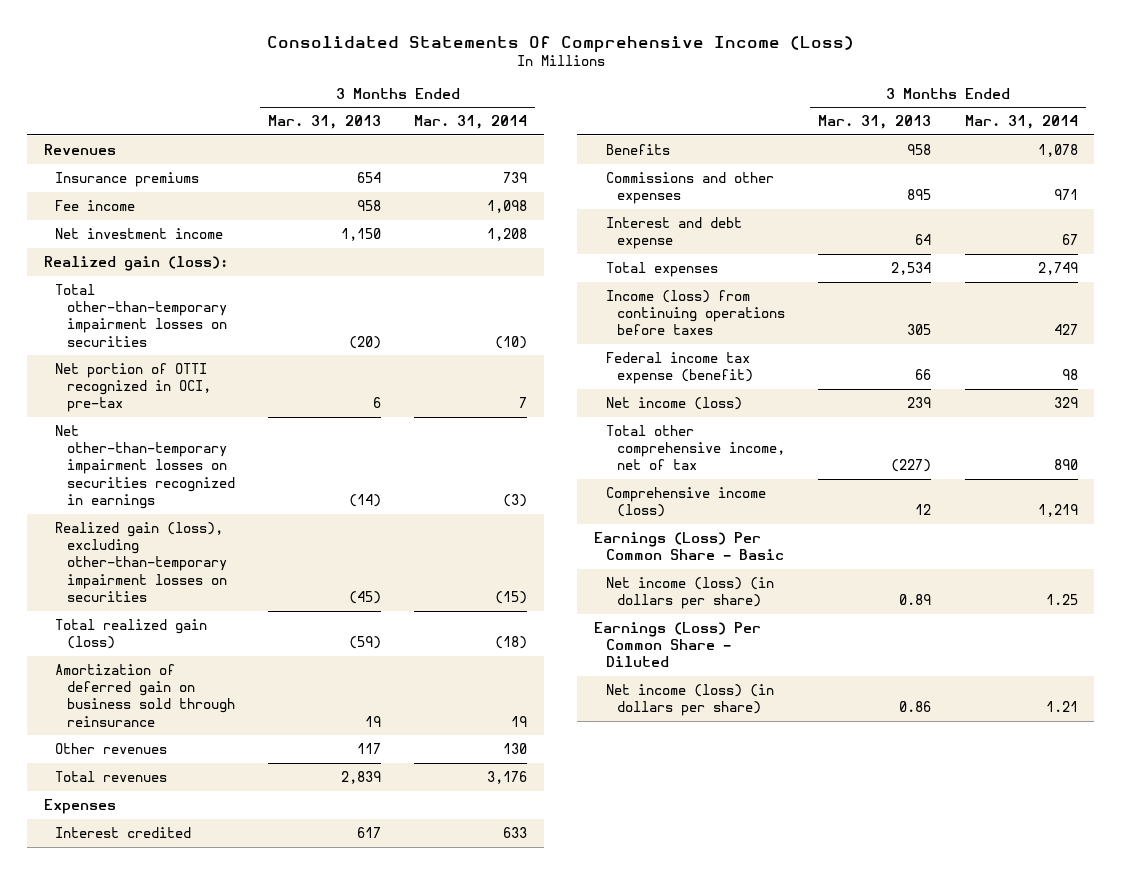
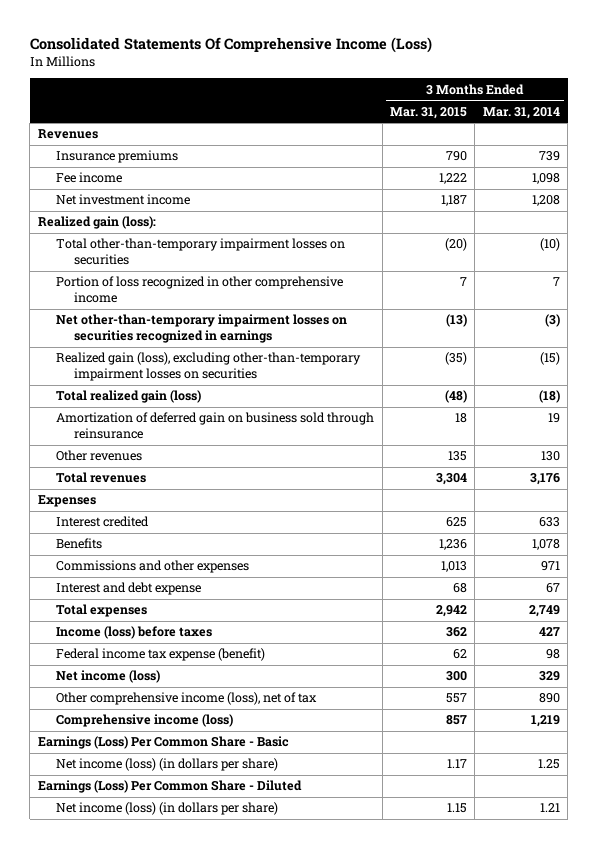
[268,115,382,130] Mar. 31, 2013 -> none
none -> [390,106,468,119] Mar. 31, 2015
[55,362,211,413] Net portion of OTTI recognized in OCI, pre-tax -> [56,276,344,304] Portion of loss recognized in other comprehensive income
[605,289,786,336] Income (loss) from continuing operations before taxes -> [56,626,213,640] Income (loss) before taxes
[605,424,786,471] Total other comprehensive income, net of tax -> [56,692,318,706] Other comprehensive income (loss), net of tax

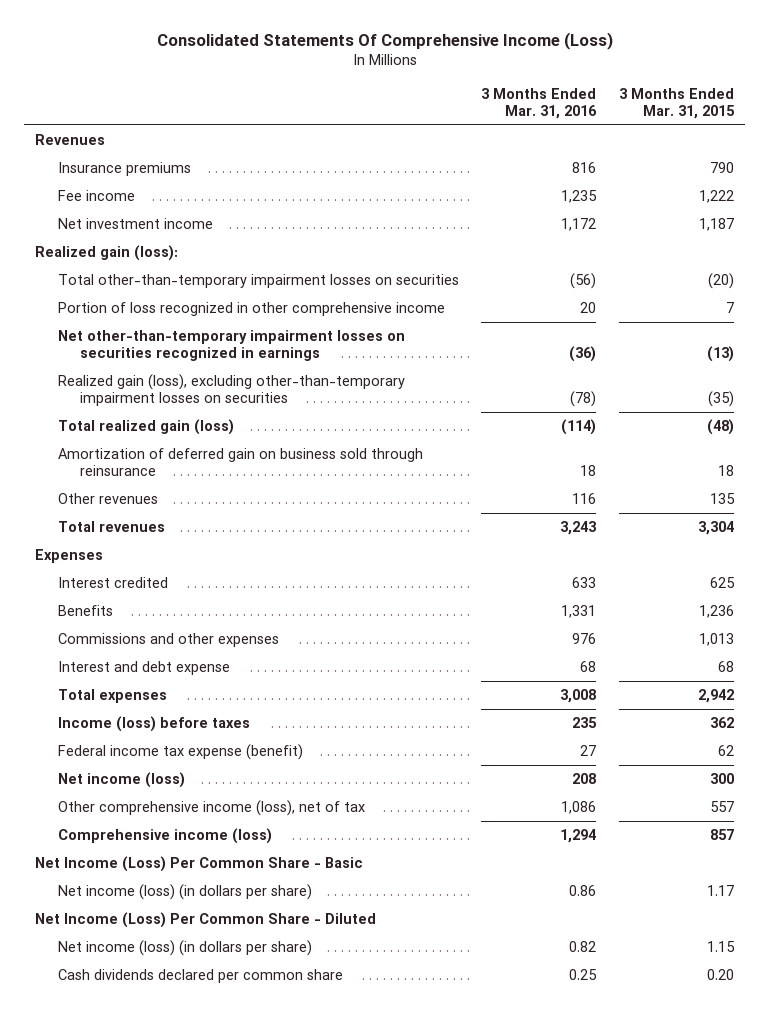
[482,106,560,119] Mar. 31, 2014 -> none
none -> [481,87,598,120] 3 Months Ended Mar. 31, 2016
[37,736,289,750] Earnings (Loss) Per Common Share - Basic -> [35,855,364,872] Net Income (Loss) Per Common Share - Basic
[37,780,302,794] Earnings (Loss) Per Common Share - Diluted -> [35,911,377,928] Net Income (Loss) Per Common Share - Diluted
none -> [57,968,343,983] Cash dividends declared per common share

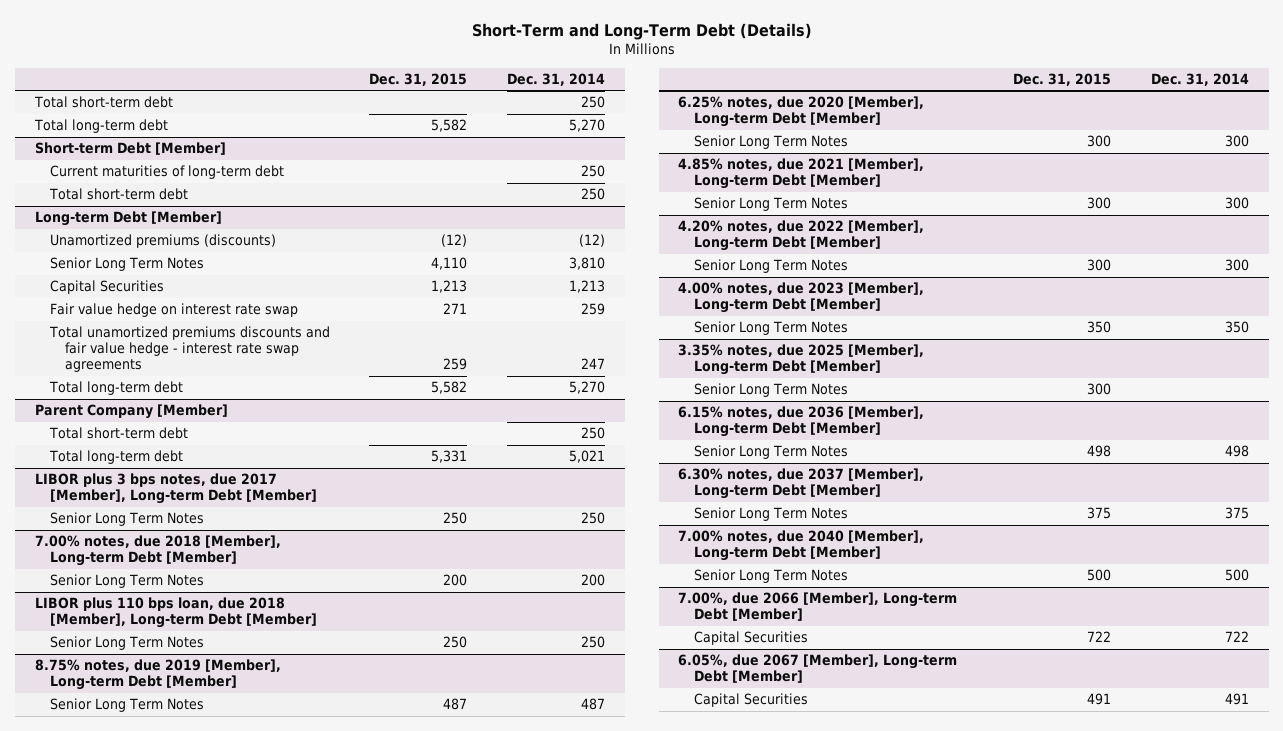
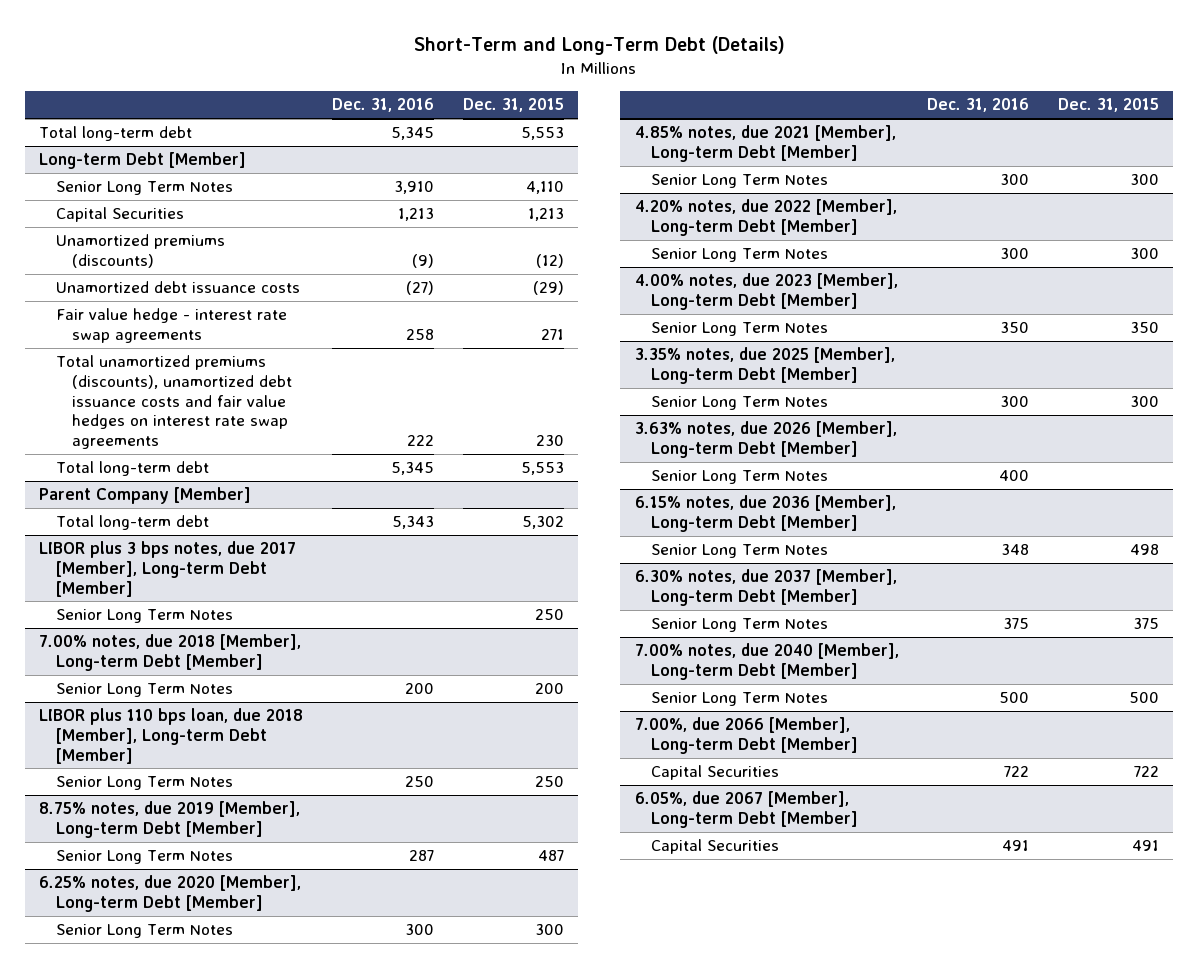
[506,73,605,87] Dec. 31, 2014 -> none
none -> [331,98,434,113] Dec. 31, 2016
[33,96,173,109] Total short-term debt -> none
[34,142,226,156] Short-term Debt [Member] -> none
[49,165,284,180] Current maturities of long-term debt -> none
[48,188,188,201] Total short-term debt -> none
[431,119,468,133] 5,582 -> [520,127,564,141] 5,553
[49,234,276,249] Unamortized premiums (discounts) -> [55,234,225,268] Unamortized premiums (discounts)
none -> [55,281,300,294] Unamortized debt issuance costs
[49,303,298,318] Fair value hedge on interest rate swap -> [55,308,287,343] Fair value hedge - interest rate swap agreements
[48,326,330,373] Total unamortized premiums discounts and fair value hedge - interest rate swap agreements -> [55,355,292,450] Total unamortized premiums (discounts), unamortized debt issuance costs and fair value hedges on interest rate swap agreements
[443,358,468,371] 259 -> [535,435,564,447] 230
[431,381,468,395] 5,582 -> [520,462,564,476] 5,553
[48,427,188,440] Total short-term debt -> none
[431,450,468,464] 5,331 -> [521,516,564,530] 5,302
none -> [634,421,897,458] 3.63% notes, due 2026 [Member], Long-term Debt [Member]
none -> [650,470,828,485] Senior Long Term Notes

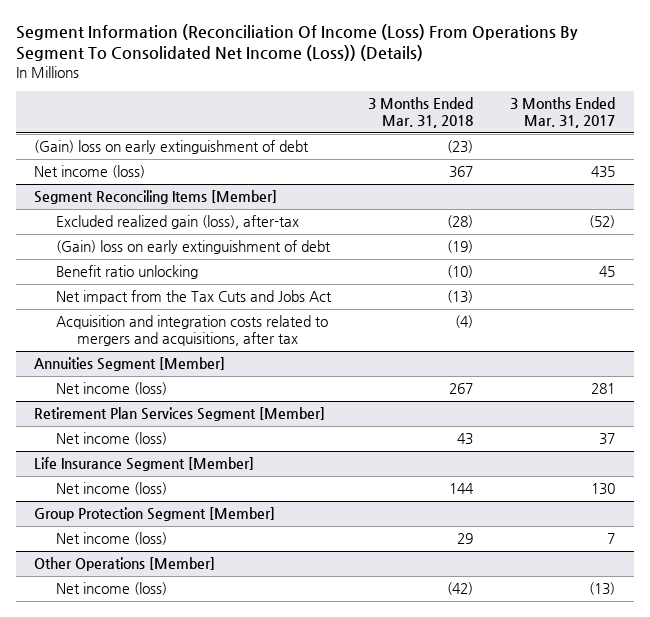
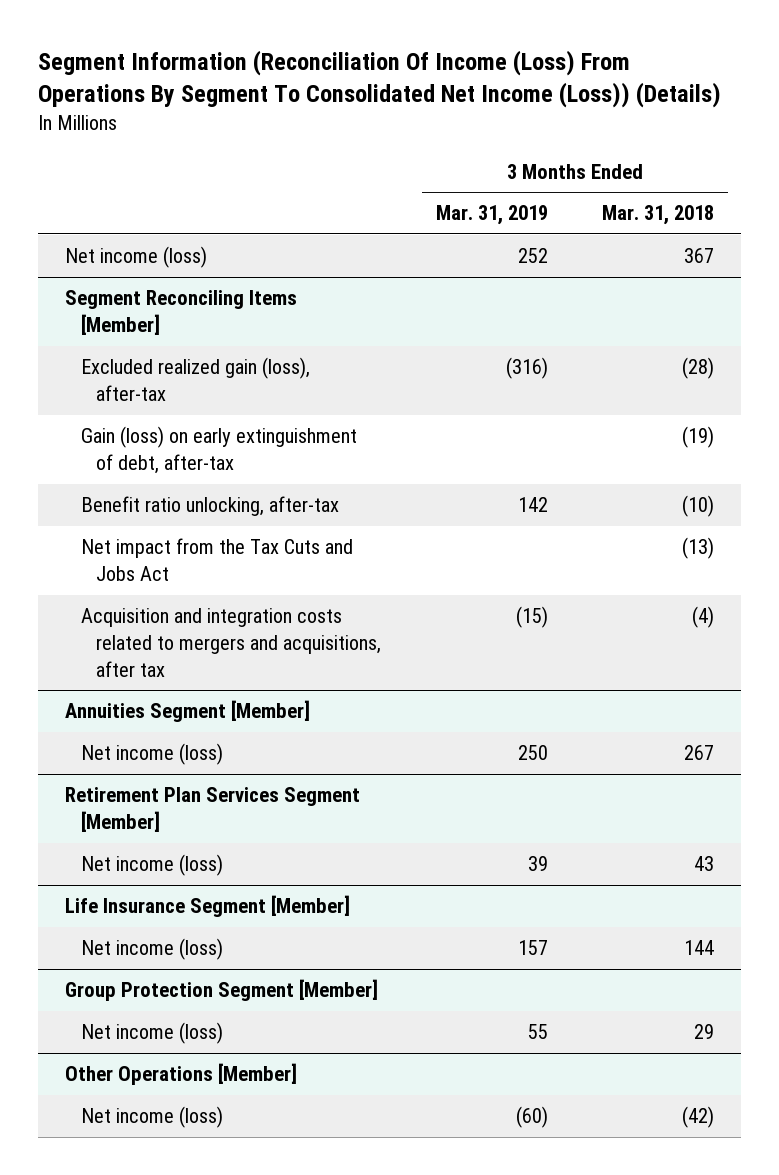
[510,96,616,128] 3 Months Ended Mar. 31, 2017 -> none
none -> [435,205,548,226] Mar. 31, 2019
[34,140,310,155] (Gain) loss on early extinguishment of debt -> none
[55,240,331,255] (Gain) loss on early extinguishment of debt -> [80,426,357,475] Gain (loss) on early extinguishment of debt, after-tax
[55,265,198,280] Benefit ratio unlocking -> [80,496,339,517] Benefit ratio unlocking, after-tax

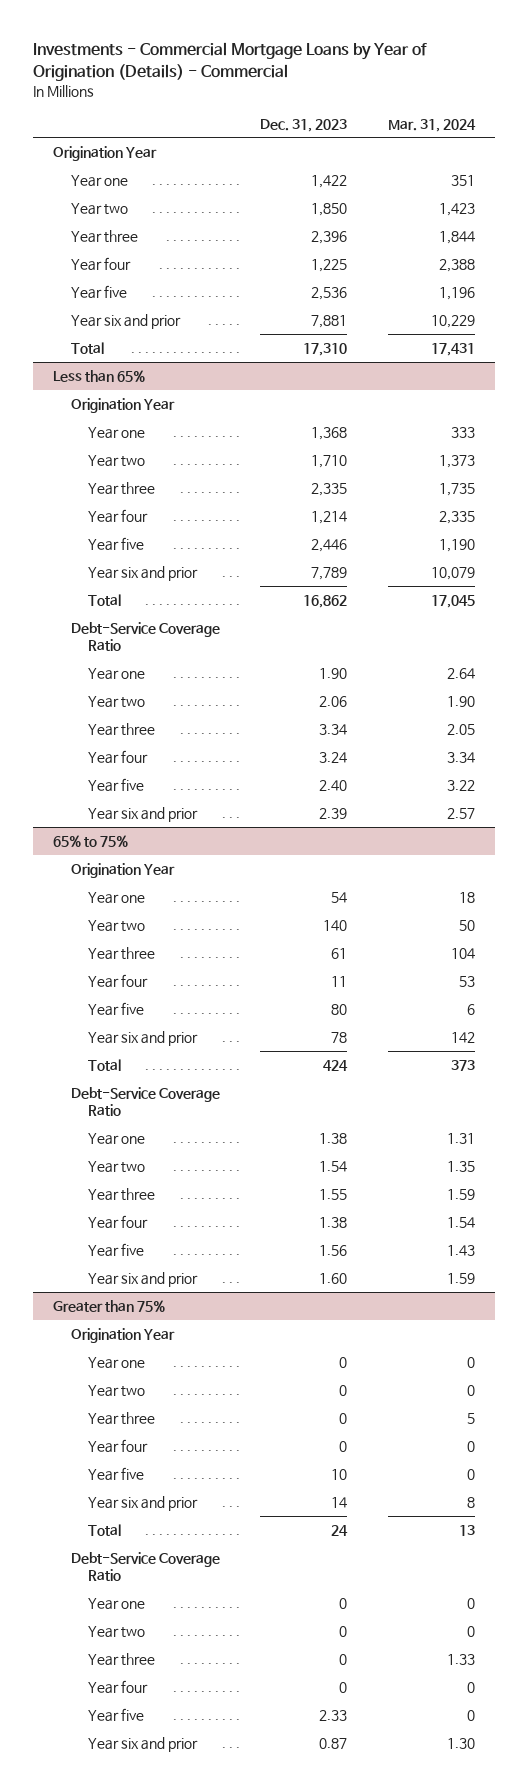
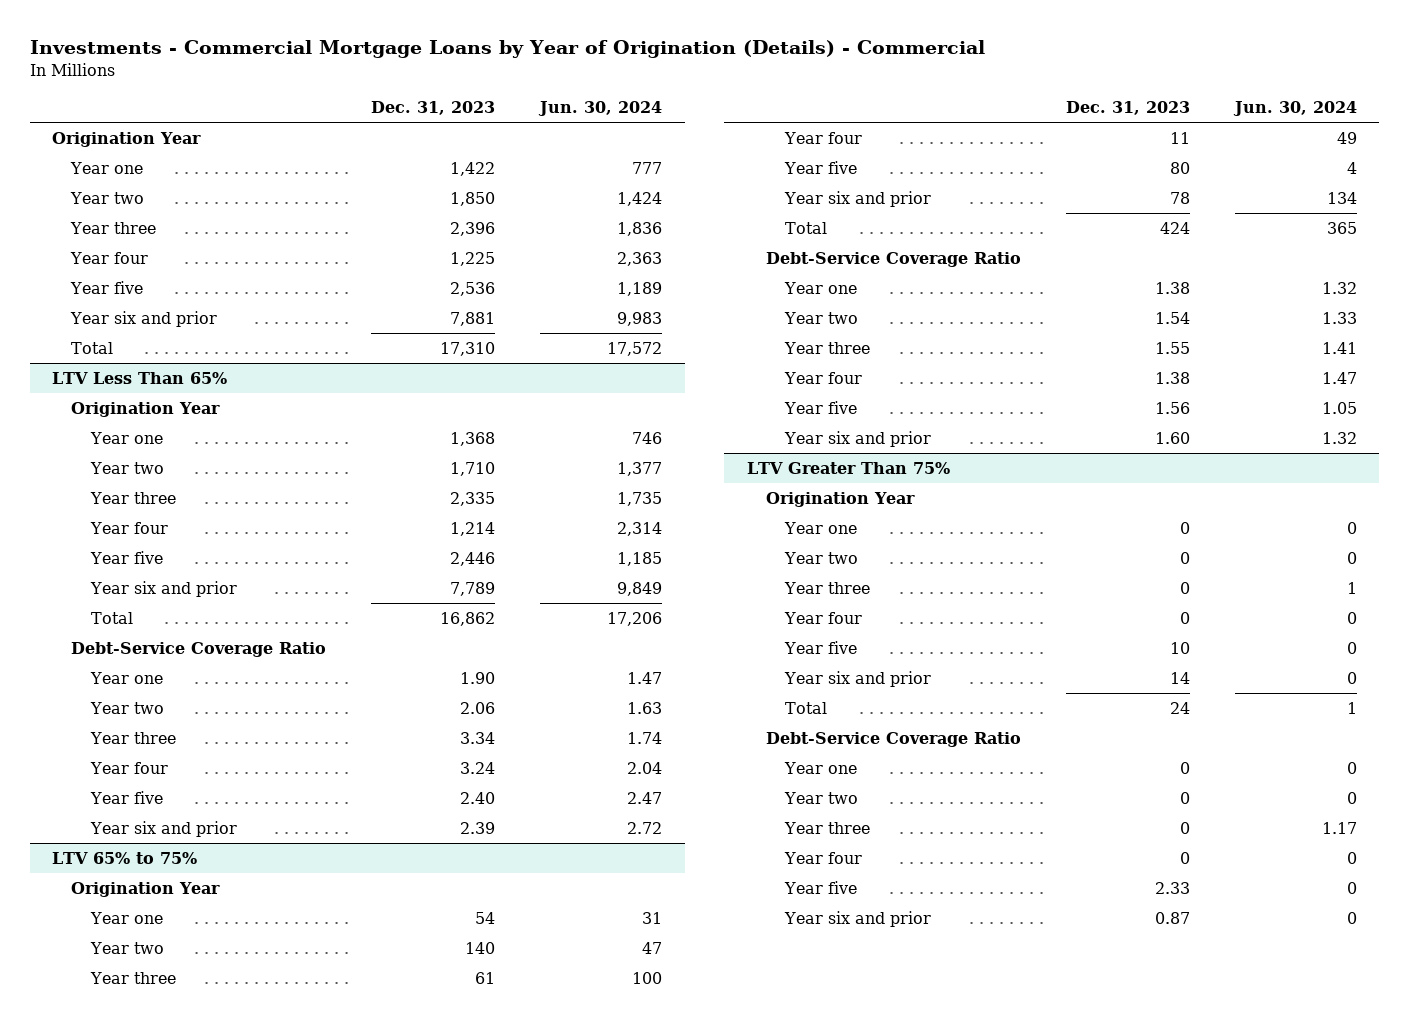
[387,118,476,132] Mar. 31, 2024 -> none
none -> [538,100,663,116] Jun. 30, 2024
[53,369,146,382] Less than 65% -> [51,372,227,385] LTV Less Than 65%
[53,834,129,847] 65% to 75% -> [51,852,197,865] LTV 65% to 75%
[53,1299,166,1312] Greater than 75% -> [746,462,950,475] LTV Greater Than 75%

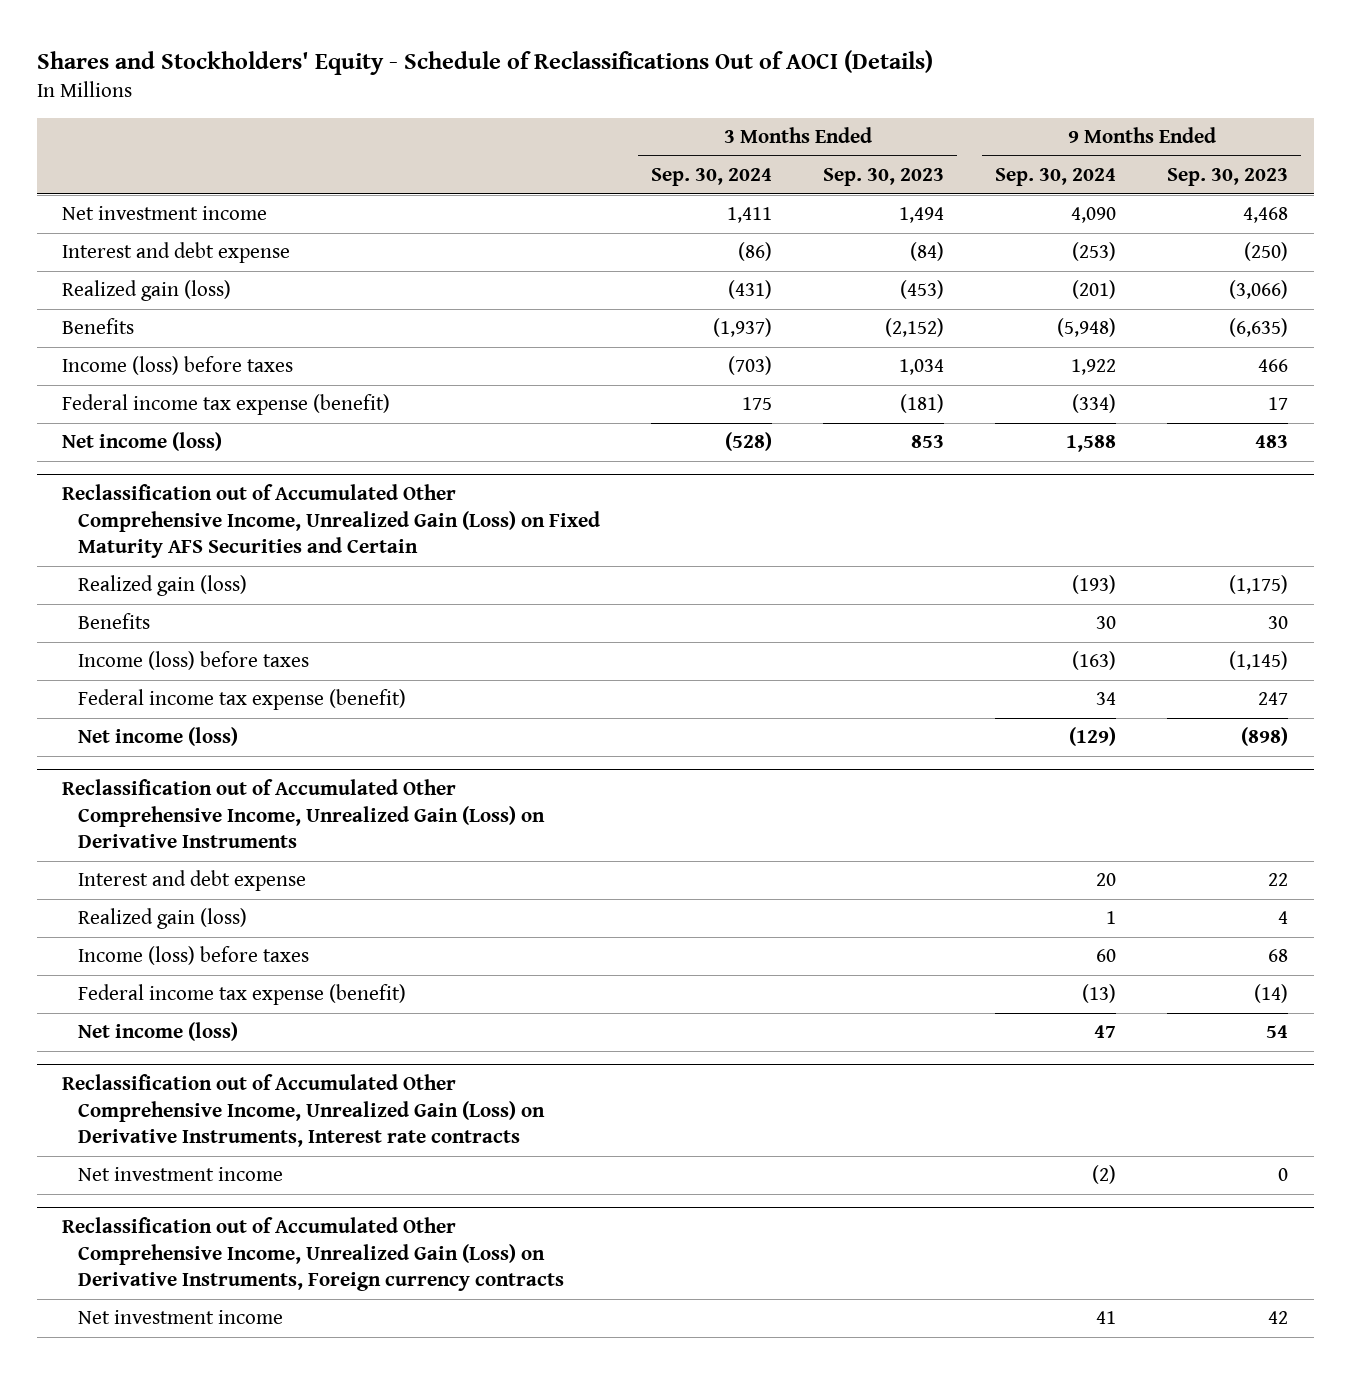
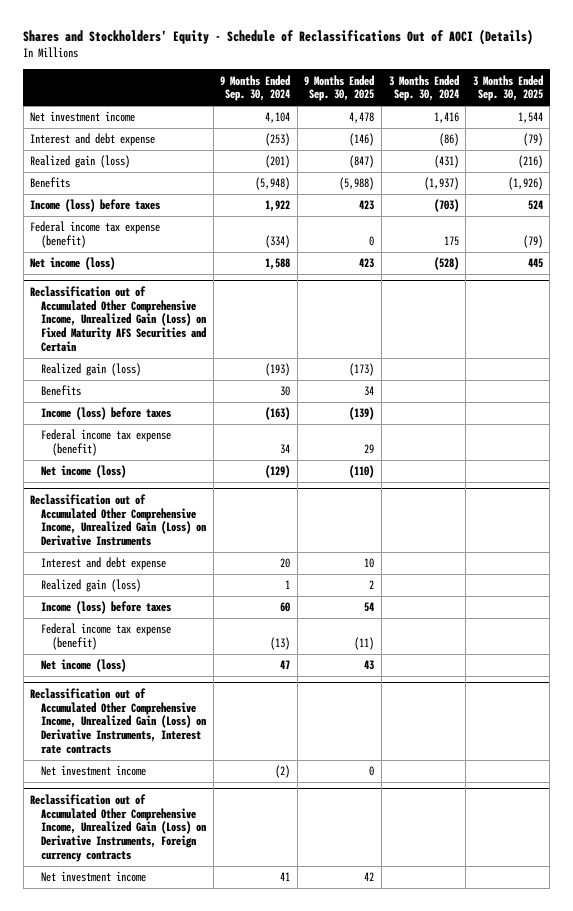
[823,168,945,187] Sep. 30, 2023 -> none
[1167,168,1289,187] Sep. 30, 2023 -> none
none -> [304,74,375,102] 9 Months Ended Sep. 30, 2025
none -> [472,74,543,102] 3 Months Ended Sep. 30, 2025
[727,207,773,224] 1,411 -> [433,112,459,124] 1,416
[1071,207,1117,224] 4,090 -> [265,112,291,124] 4,104

